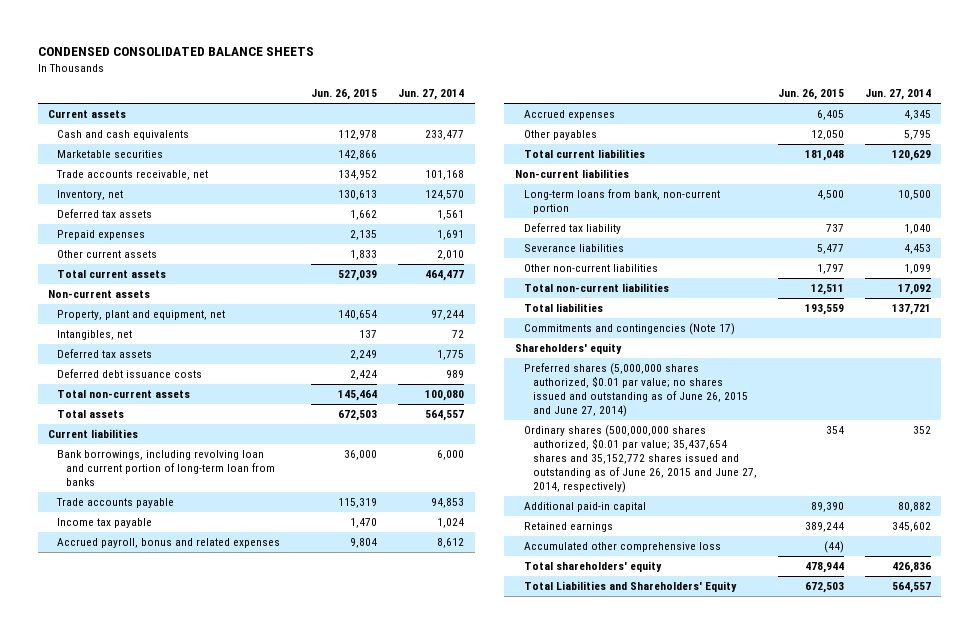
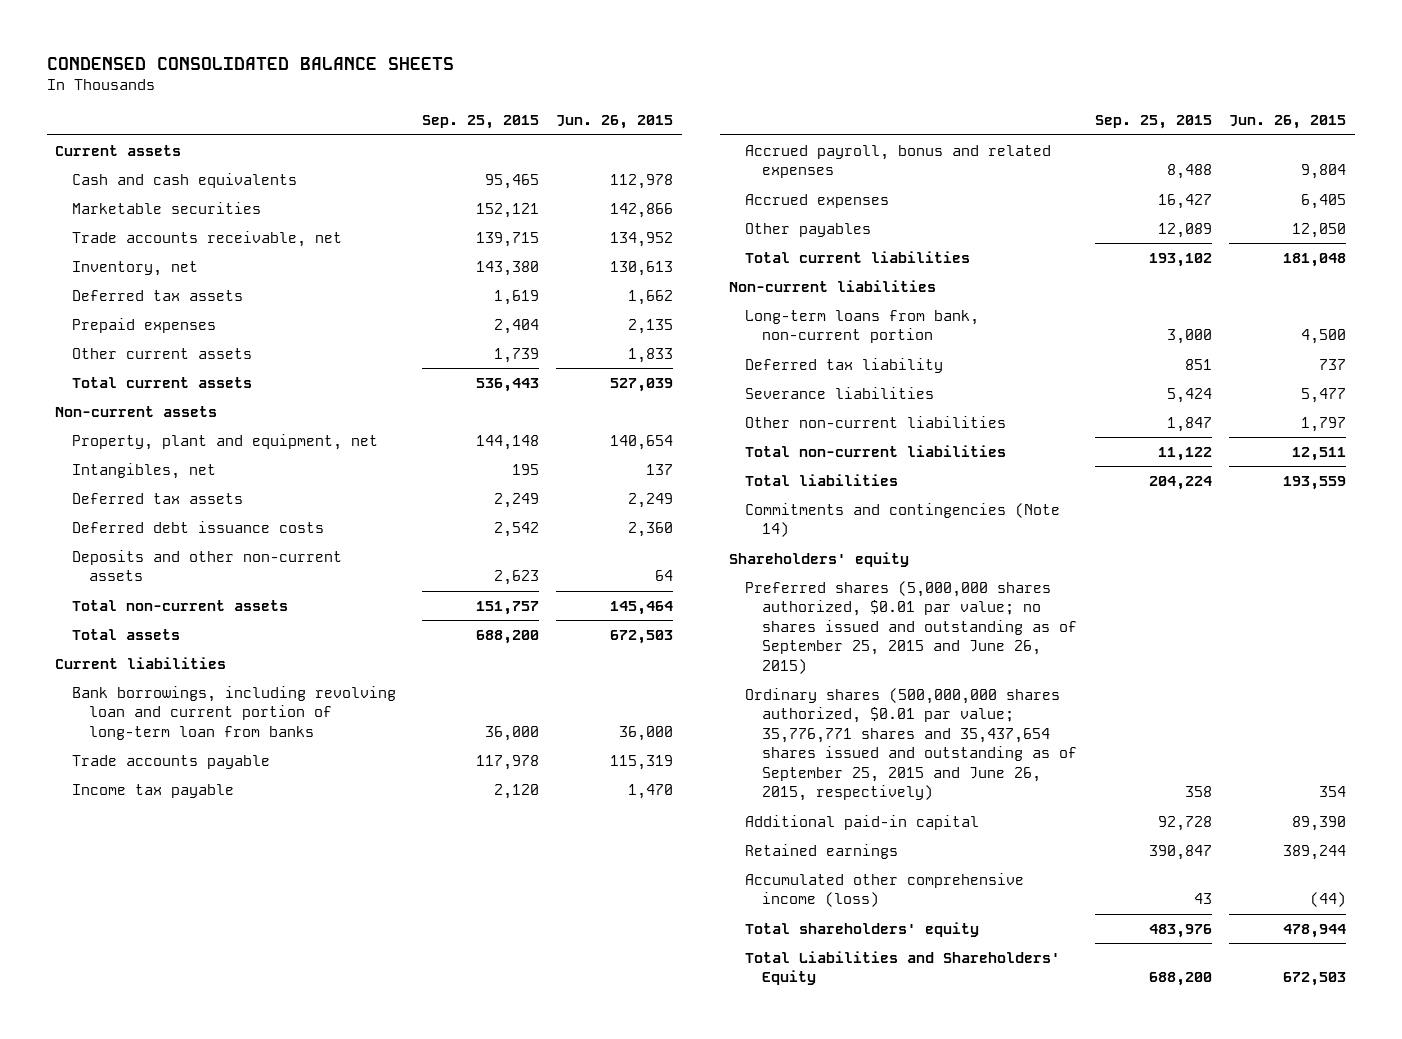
[398,89,465,101] Jun. 27, 2014 -> none
none -> [421,115,539,130] Sep. 25, 2015
[350,370,378,381] 2,424 -> [628,521,674,537] 2,360
none -> [72,549,343,582] Deposits and other non-current assets
[523,323,735,336] Commitments and contingencies (Note 17) -> [745,502,1061,538] Commitments and contingencies (Note 14)
[523,363,748,418] Preferred shares (5,000,000 shares authorized, $0.01 par value; no shares issued and outstanding as of June 26, 2015 and June 27, 2014) -> [745,580,1078,674] Preferred shares (5,000,000 shares authorized, $0.01 par value; no shares issued and outstanding as of September 25, 2015 and June 26, 2015)
[523,425,757,494] Ordinary shares (500,000,000 shares authorized, $0.01 par value; 35,437,654 shares and 35,152,772 shares issued and outstanding as of June 26, 2015 and June 27, 2014, respectively) -> [745,687,1078,802] Ordinary shares (500,000,000 shares authorized, $0.01 par value; 35,776,771 shares and 35,437,654 shares issued and outstanding as of September 25, 2015 and June 26, 2015, respectively)
[523,542,721,553] Accumulated other comprehensive loss -> [745,872,1025,908] Accumulated other comprehensive income (loss)

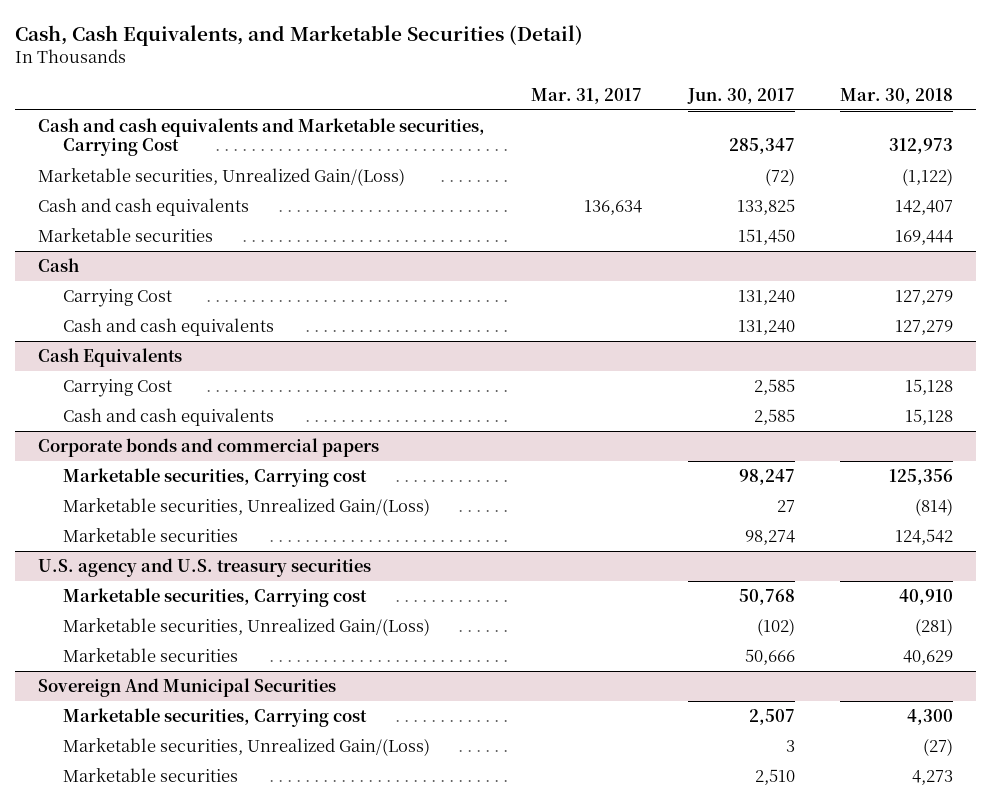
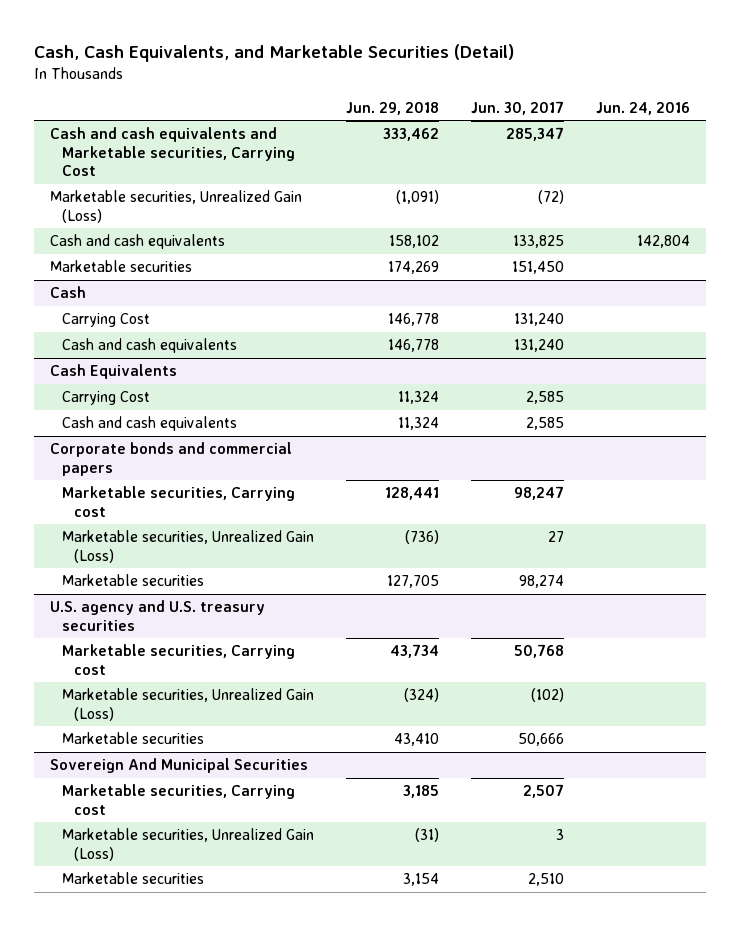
[530,87,642,104] Mar. 31, 2017 -> none
[840,87,954,104] Mar. 30, 2018 -> none
none -> [346,101,440,115] Jun. 29, 2018
none -> [596,101,691,115] Jun. 24, 2016
[37,168,405,187] Marketable securities, Unrealized Gain/(Loss) -> [50,190,303,223] Marketable securities, Unrealized Gain (Loss)
[63,498,431,517] Marketable securities, Unrealized Gain/(Loss) -> [61,530,314,563] Marketable securities, Unrealized Gain (Loss)
[63,618,431,637] Marketable securities, Unrealized Gain/(Loss) -> [61,688,314,721] Marketable securities, Unrealized Gain (Loss)
[63,738,431,757] Marketable securities, Unrealized Gain/(Loss) -> [61,828,314,861] Marketable securities, Unrealized Gain (Loss)

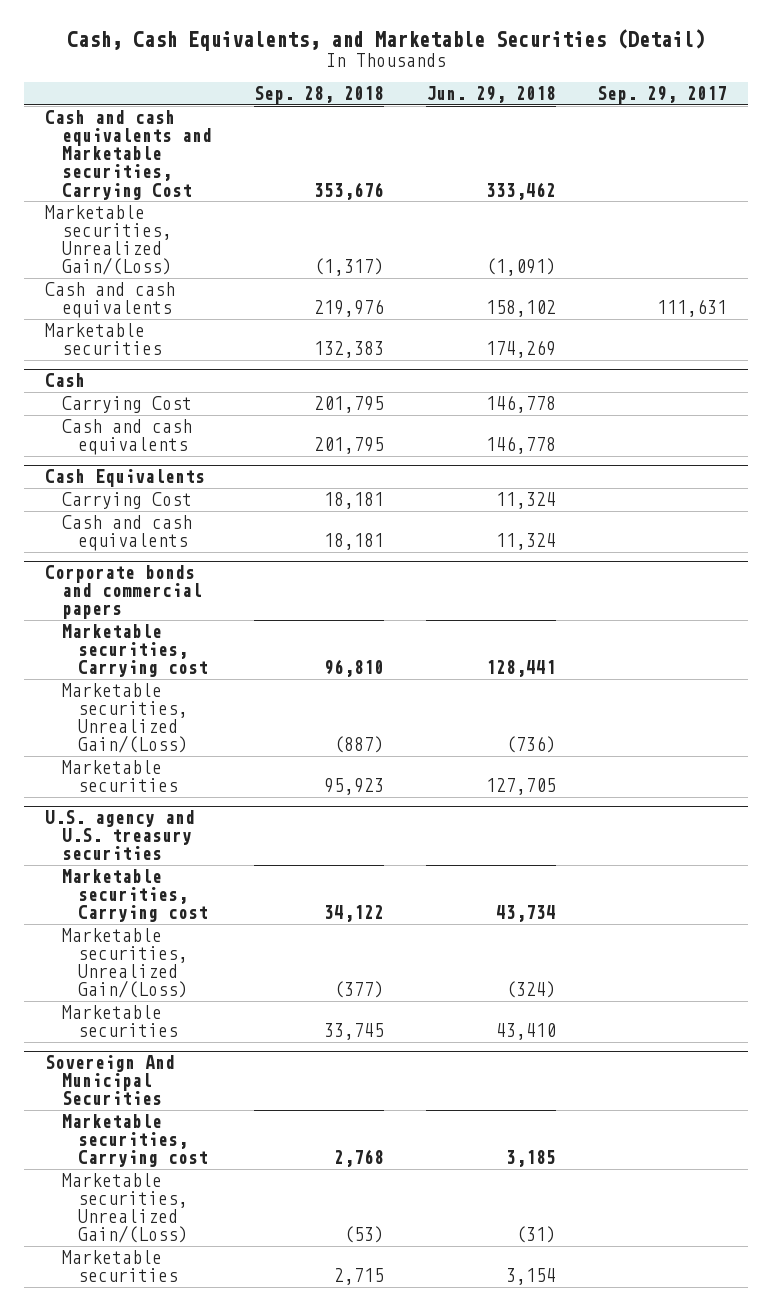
[471,100,565,115] Jun. 30, 2017 -> none
[596,101,691,115] Jun. 24, 2016 -> none
none -> [253,85,384,104] Sep. 28, 2018
none -> [597,85,728,104] Sep. 29, 2017
[50,190,303,223] Marketable securities, Unrealized Gain (Loss) -> [45,205,172,276] Marketable securities, Unrealized Gain/(Loss)
[61,530,314,563] Marketable securities, Unrealized Gain (Loss) -> [61,683,189,754] Marketable securities, Unrealized Gain/(Loss)
[61,688,314,721] Marketable securities, Unrealized Gain (Loss) -> [61,928,189,999] Marketable securities, Unrealized Gain/(Loss)
[61,828,314,861] Marketable securities, Unrealized Gain (Loss) -> [61,1173,189,1244] Marketable securities, Unrealized Gain/(Loss)

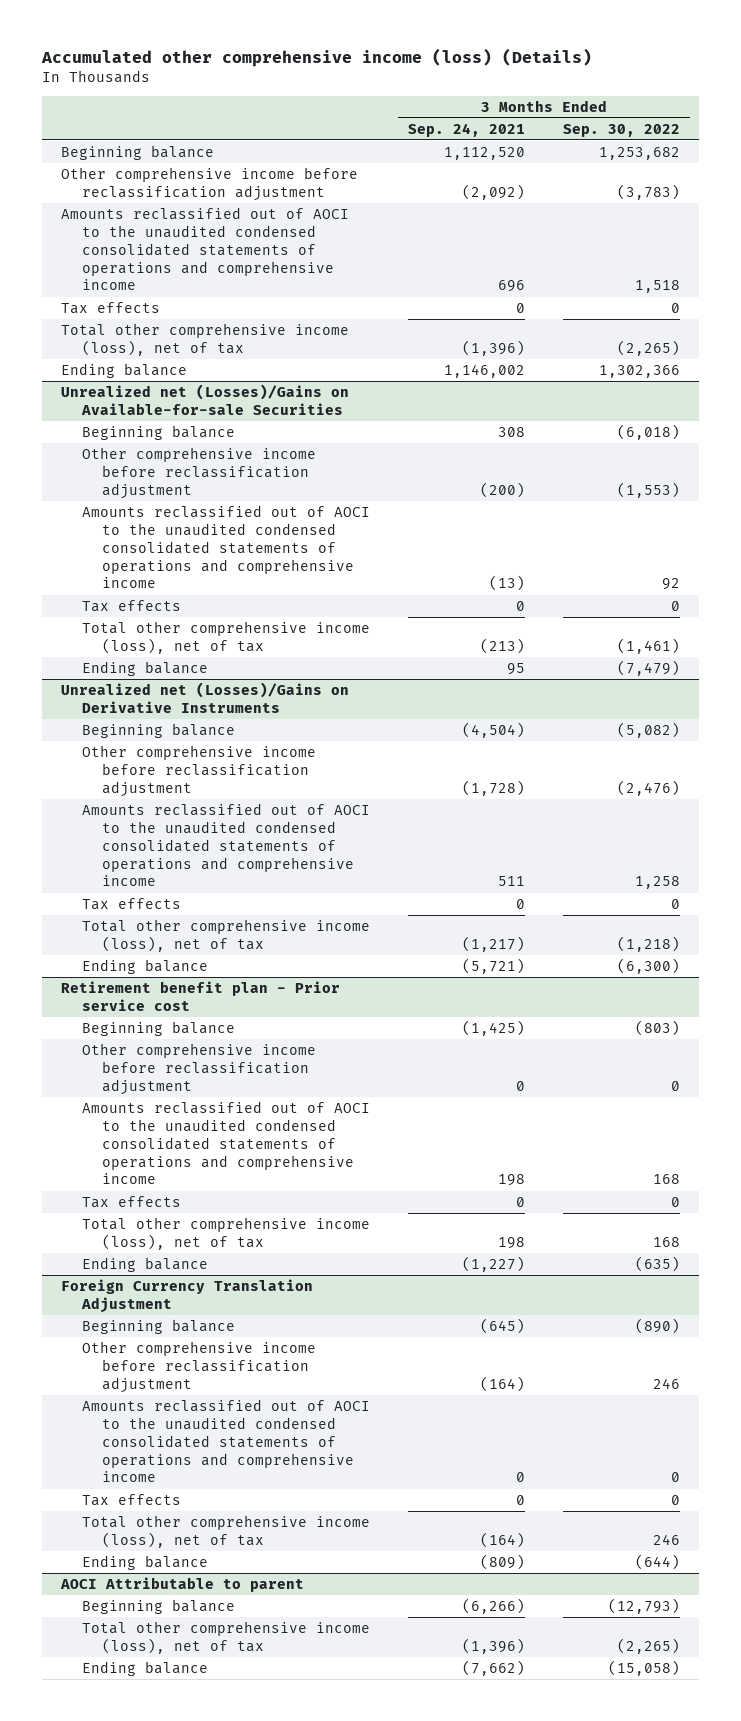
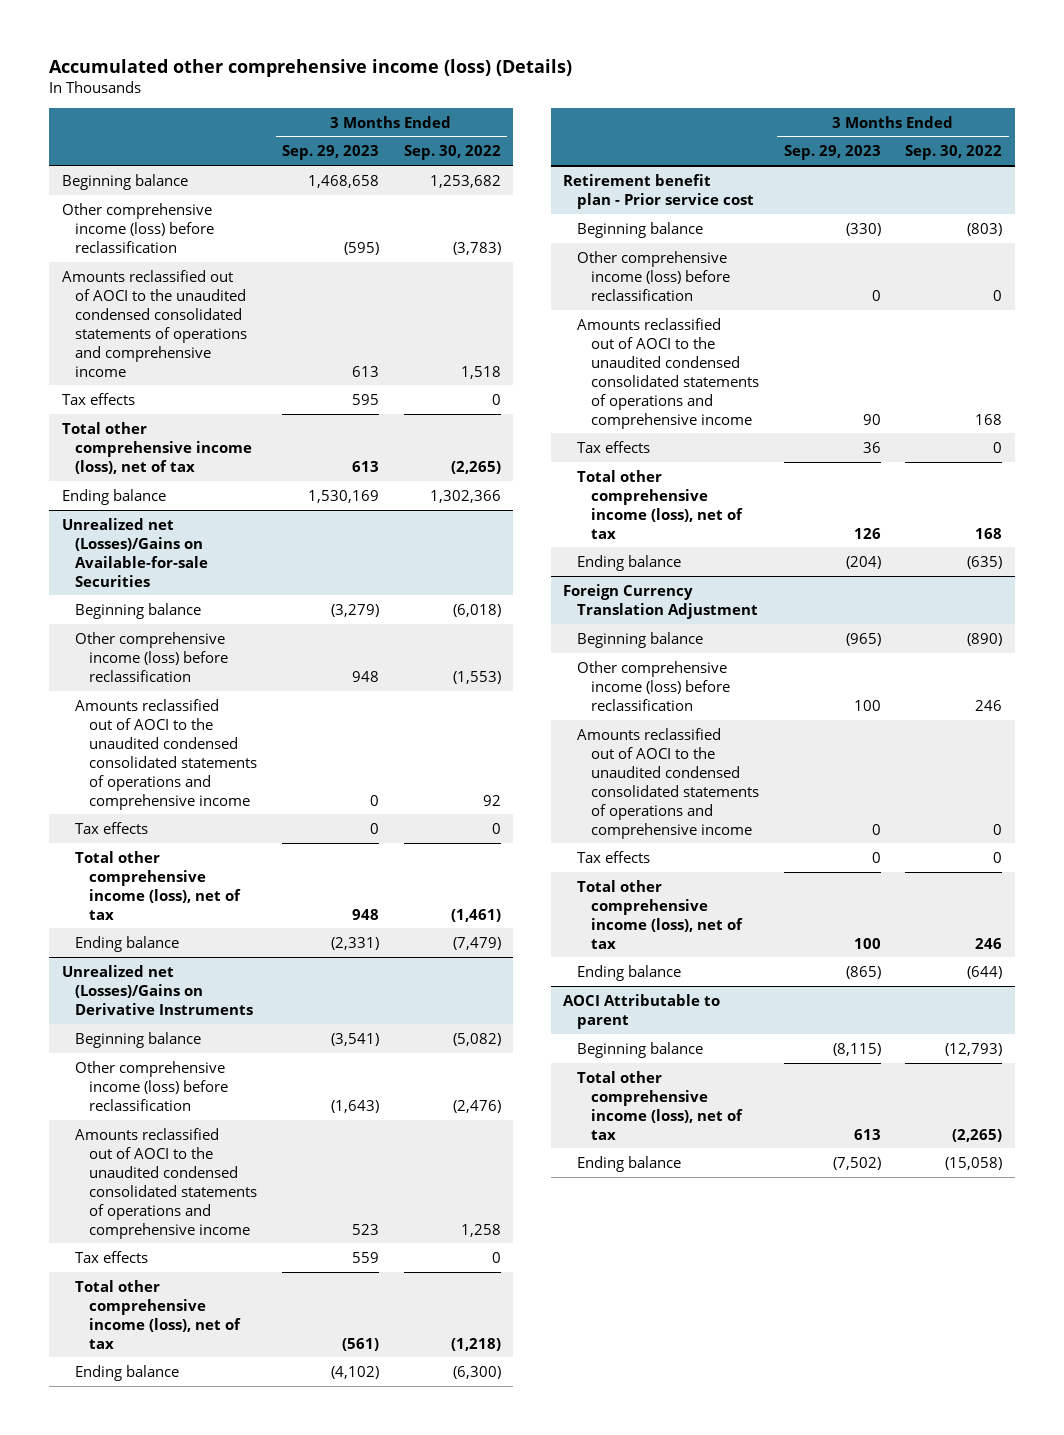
[407,122,525,137] Sep. 24, 2021 -> none
none -> [281,145,379,161] Sep. 29, 2023
[61,166,359,201] Other comprehensive income before reclassification adjustment -> [61,202,215,253] Other comprehensive income (loss) before reclassification
[81,446,316,499] Other comprehensive income before reclassification adjustment -> [75,631,228,682] Other comprehensive income (loss) before reclassification
[81,744,316,797] Other comprehensive income before reclassification adjustment -> [75,1060,228,1111] Other comprehensive income (loss) before reclassification
[81,1042,316,1095] Other comprehensive income before reclassification adjustment -> [577,250,730,301] Other comprehensive income (loss) before reclassification
[81,1340,316,1393] Other comprehensive income before reclassification adjustment -> [577,660,730,711] Other comprehensive income (loss) before reclassification

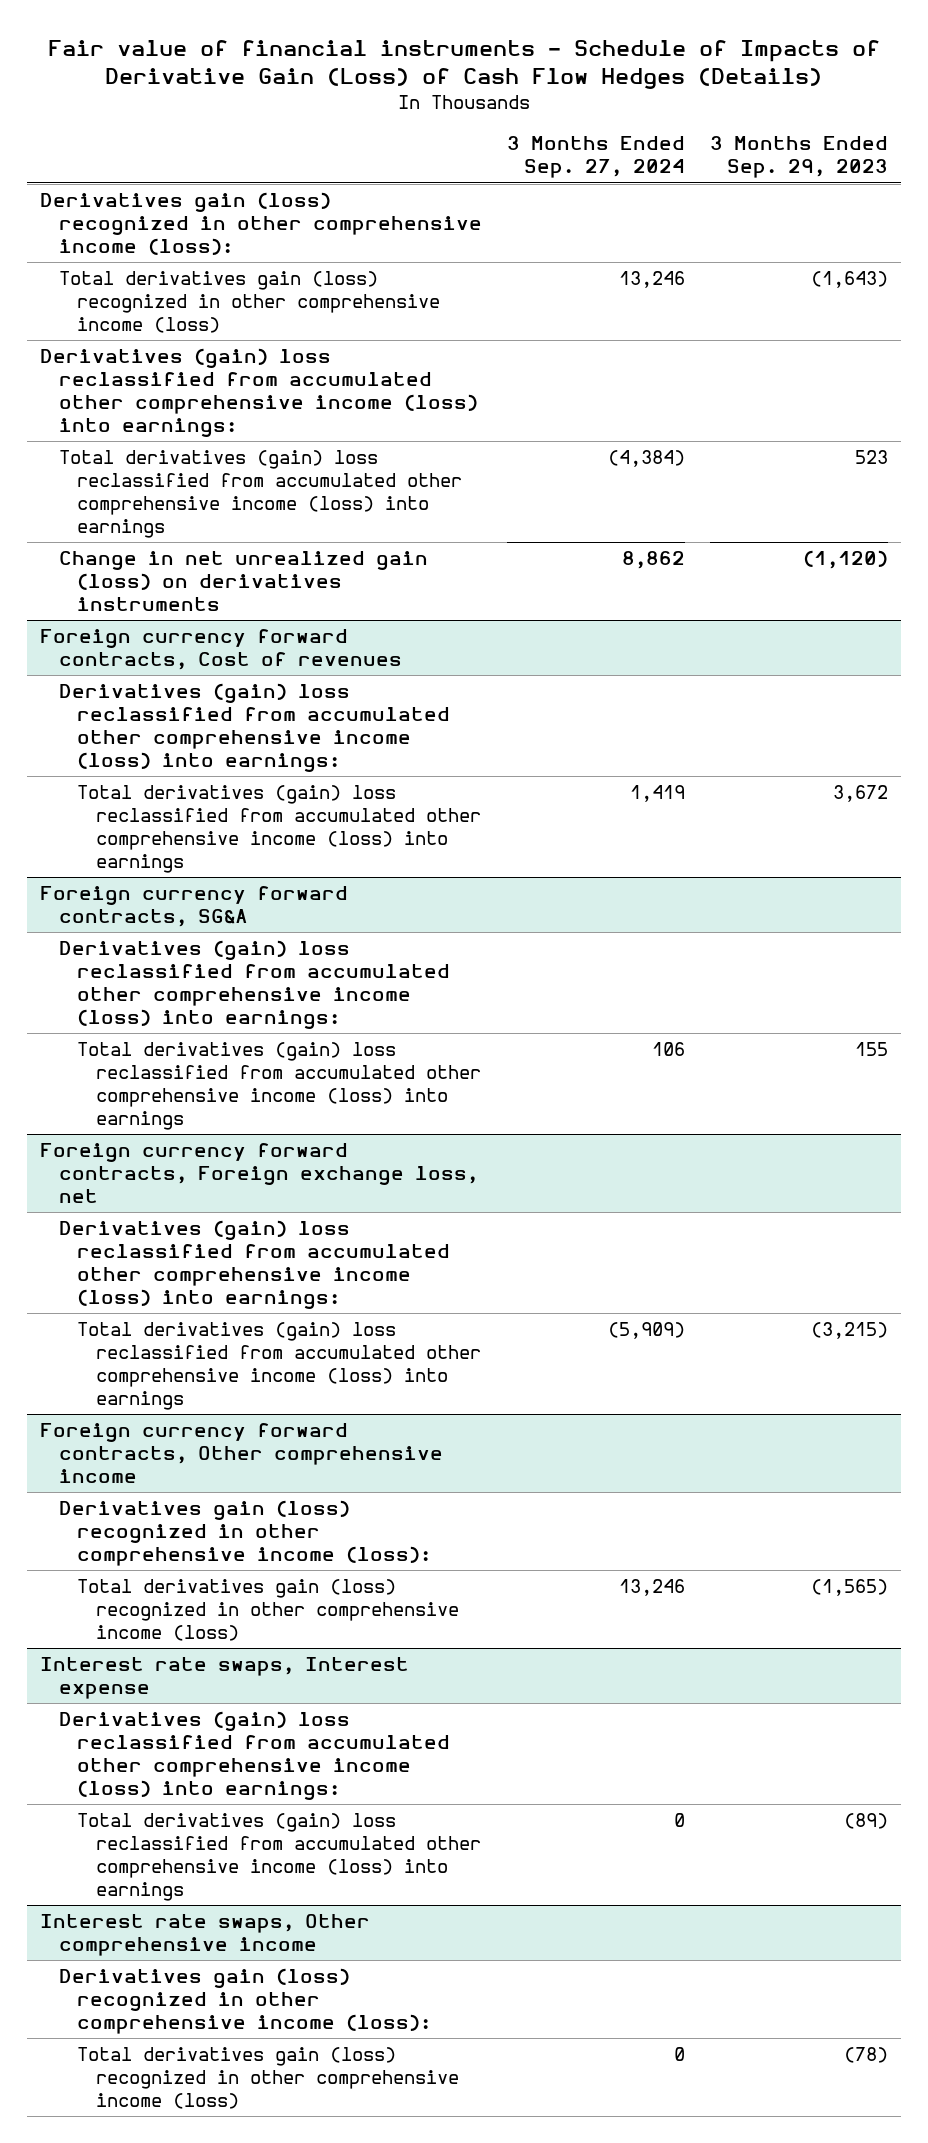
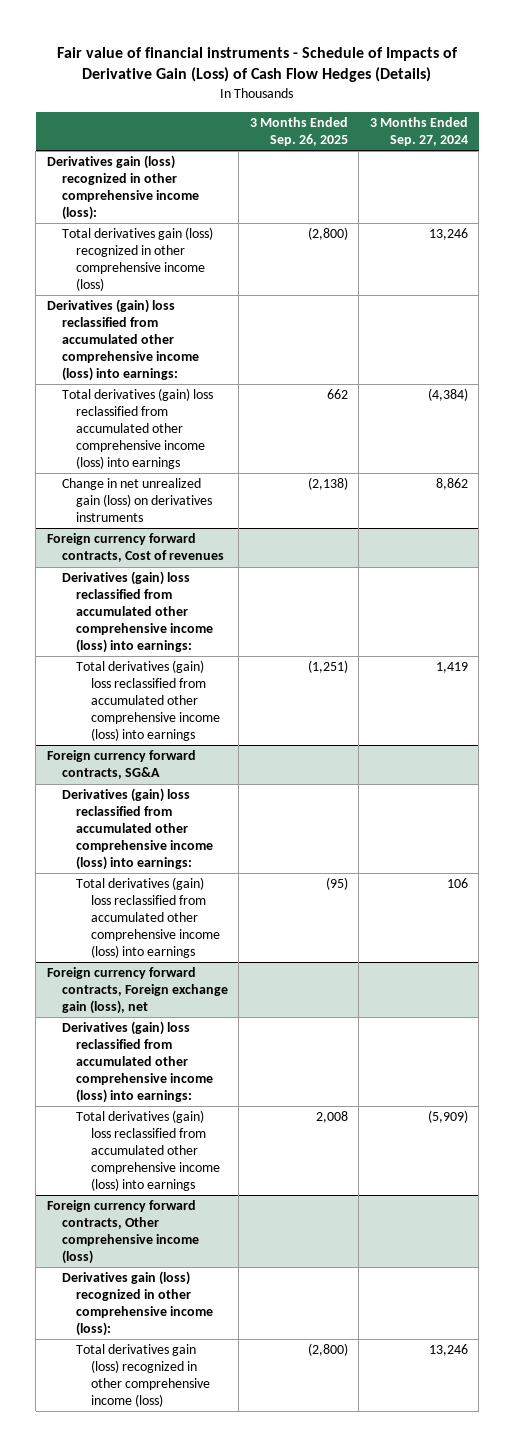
[709,136,888,179] 3 Months Ended Sep. 29, 2023 -> none
none -> [249,117,348,147] 3 Months Ended Sep. 26, 2025
[39,1143,478,1204] Foreign currency forward contracts, Foreign exchange loss, net -> [47,967,228,1015] Foreign currency forward contracts, Foreign exchange gain (loss), net
[39,1423,443,1484] Foreign currency forward contracts, Other comprehensive income -> [47,1200,199,1264] Foreign currency forward contracts, Other comprehensive income (loss)
[39,1657,409,1700] Interest rate swaps, Interest expense -> none
[58,1711,451,1801] Derivatives (gain) loss reclassified from accumulated other comprehensive income (loss) into earnings: -> none
[77,1813,482,1902] Total derivatives (gain) loss reclassified from accumulated other comprehensive income (loss) into earnings -> none
[39,1914,370,1957] Interest rate swaps, Other comprehensive income -> none
[58,1968,432,2035] Derivatives gain (loss) recognized in other comprehensive income (loss): -> none
[77,2047,460,2110] Total derivatives gain (loss) recognized in other comprehensive income (loss) -> none

